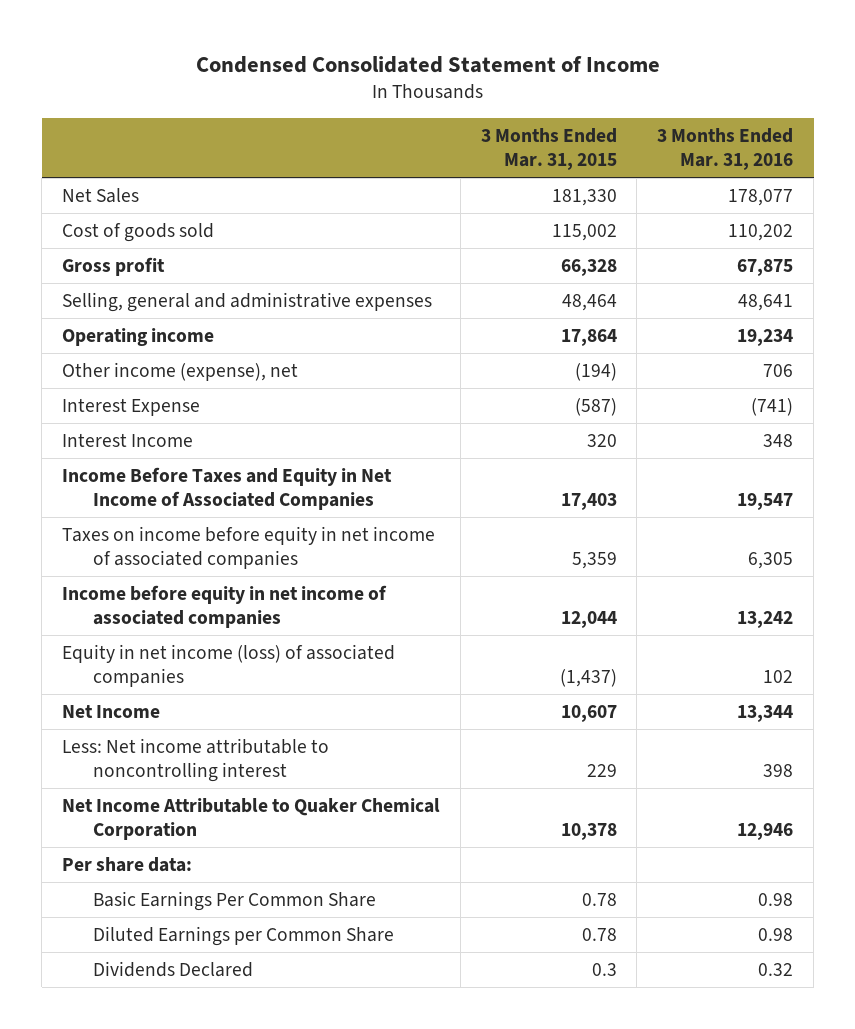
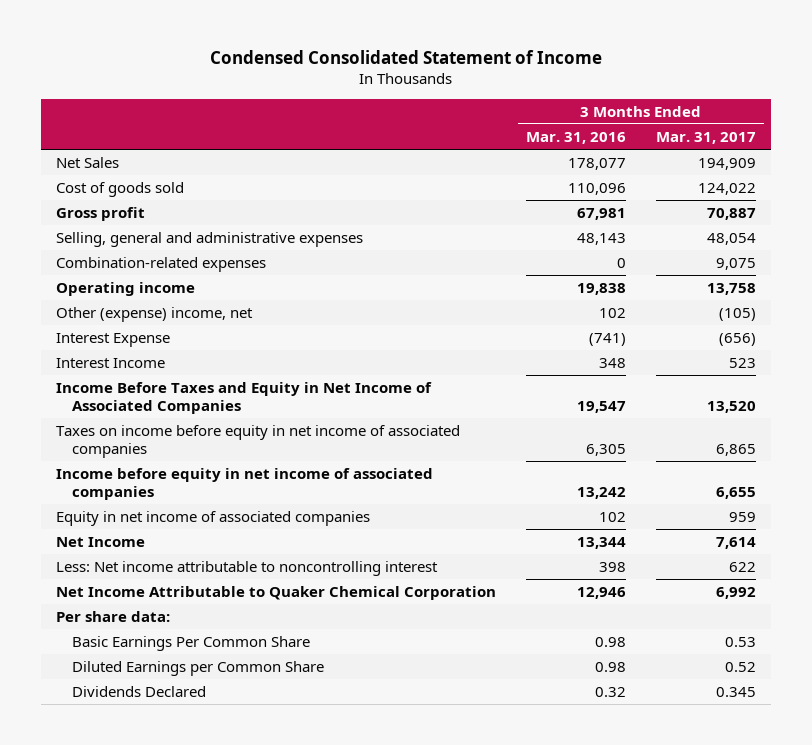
[480,127,617,171] 3 Months Ended Mar. 31, 2015 -> none
none -> [656,131,757,144] Mar. 31, 2017
[728,223,794,241] 110,202 -> [567,182,626,195] 110,096
[737,258,794,276] 67,875 -> [576,207,626,220] 67,981
[738,293,794,311] 48,641 -> [576,232,626,245] 48,143
none -> [55,256,266,272] Combination-related expenses
[737,328,794,346] 19,234 -> [576,282,626,295] 19,838
[61,361,298,381] Other income (expense), net -> [55,306,253,322] Other (expense) income, net
[763,363,794,377] 706 -> [598,307,626,318] 102
[61,643,395,688] Equity in net income (loss) of associated companies -> [55,510,370,526] Equity in net income of associated companies

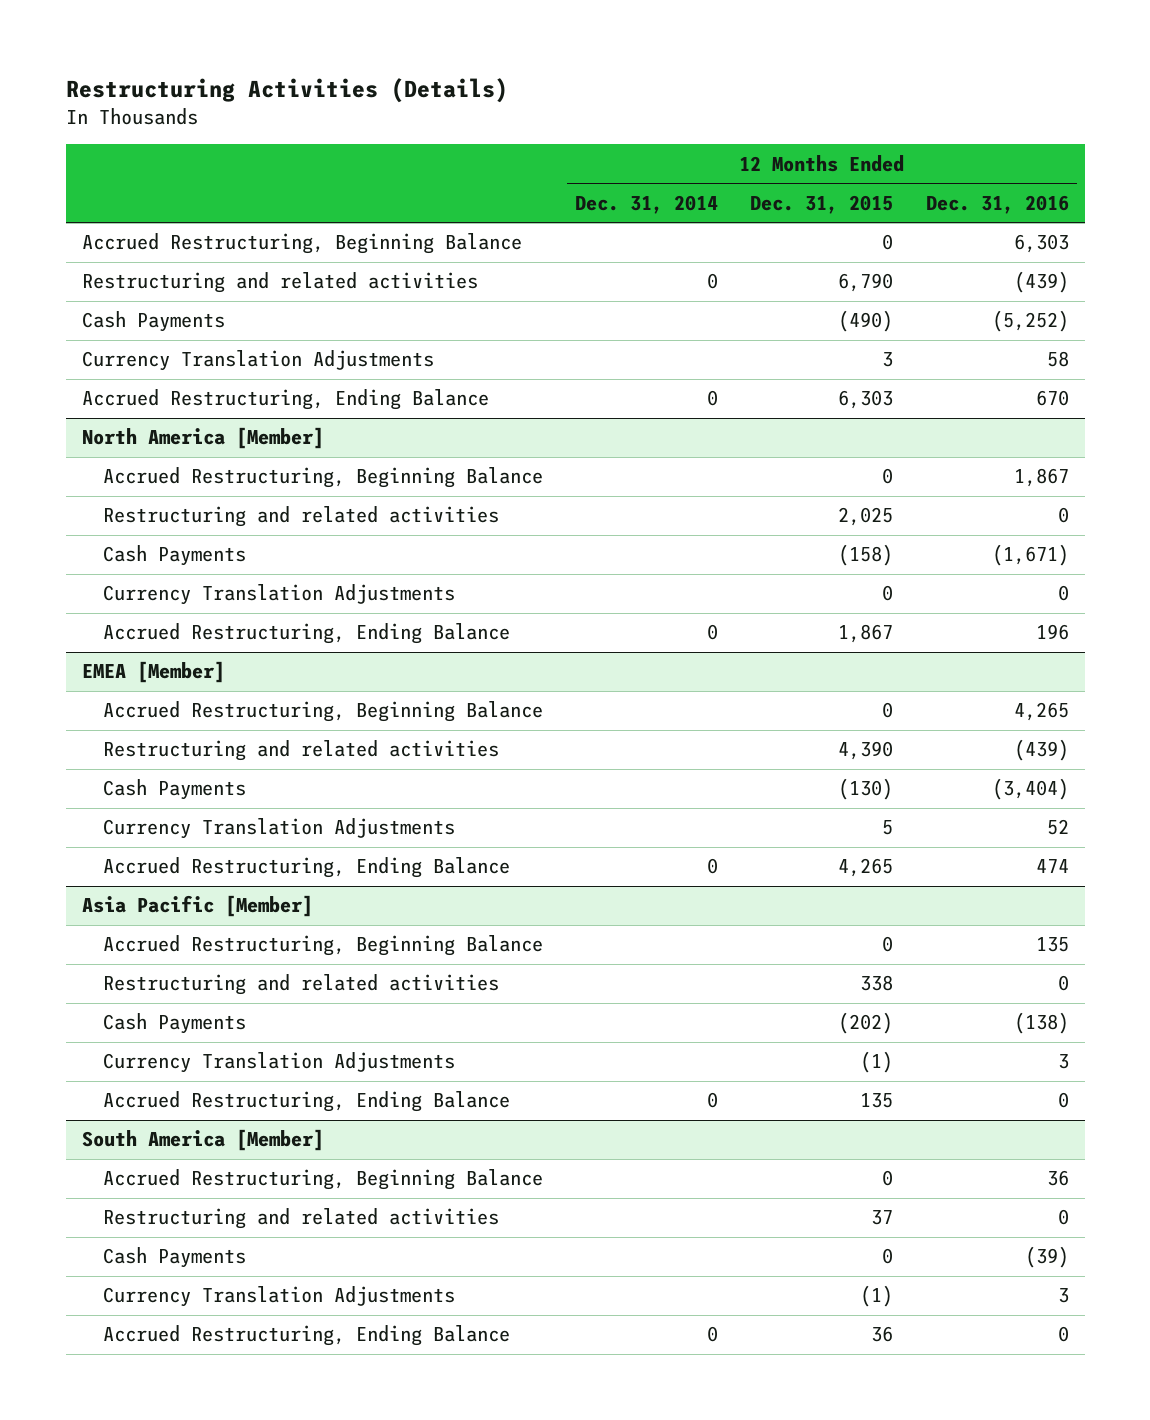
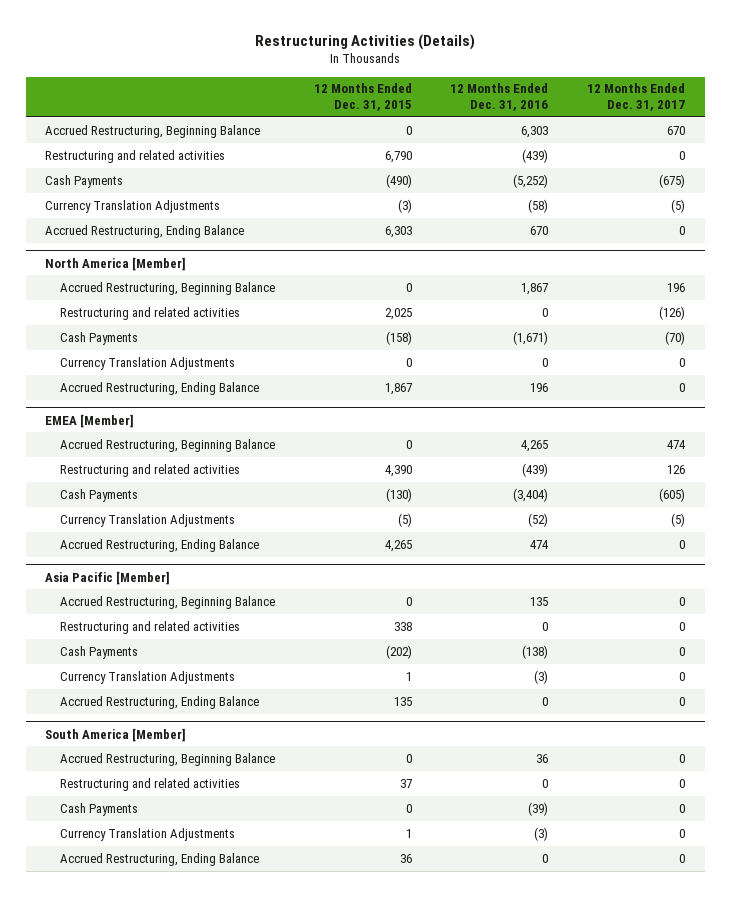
[575,194,719,214] Dec. 31, 2014 -> none
none -> [587,83,686,111] 12 Months Ended Dec. 31, 2017
[882,352,894,368] 3 -> [397,198,412,213] (3)
[1046,351,1069,368] 58 -> [528,198,549,213] (58)
[882,820,894,836] 5 -> [397,512,412,527] (5)
[1046,819,1069,836] 52 -> [528,512,549,527] (52)
[860,1051,894,1074] (1) -> [405,671,412,681] 1
[1057,1054,1069,1070] 3 -> [534,669,549,684] (3)
[860,1285,894,1308] (1) -> [405,828,412,838] 1
[1057,1288,1069,1304] 3 -> [534,826,549,841] (3)

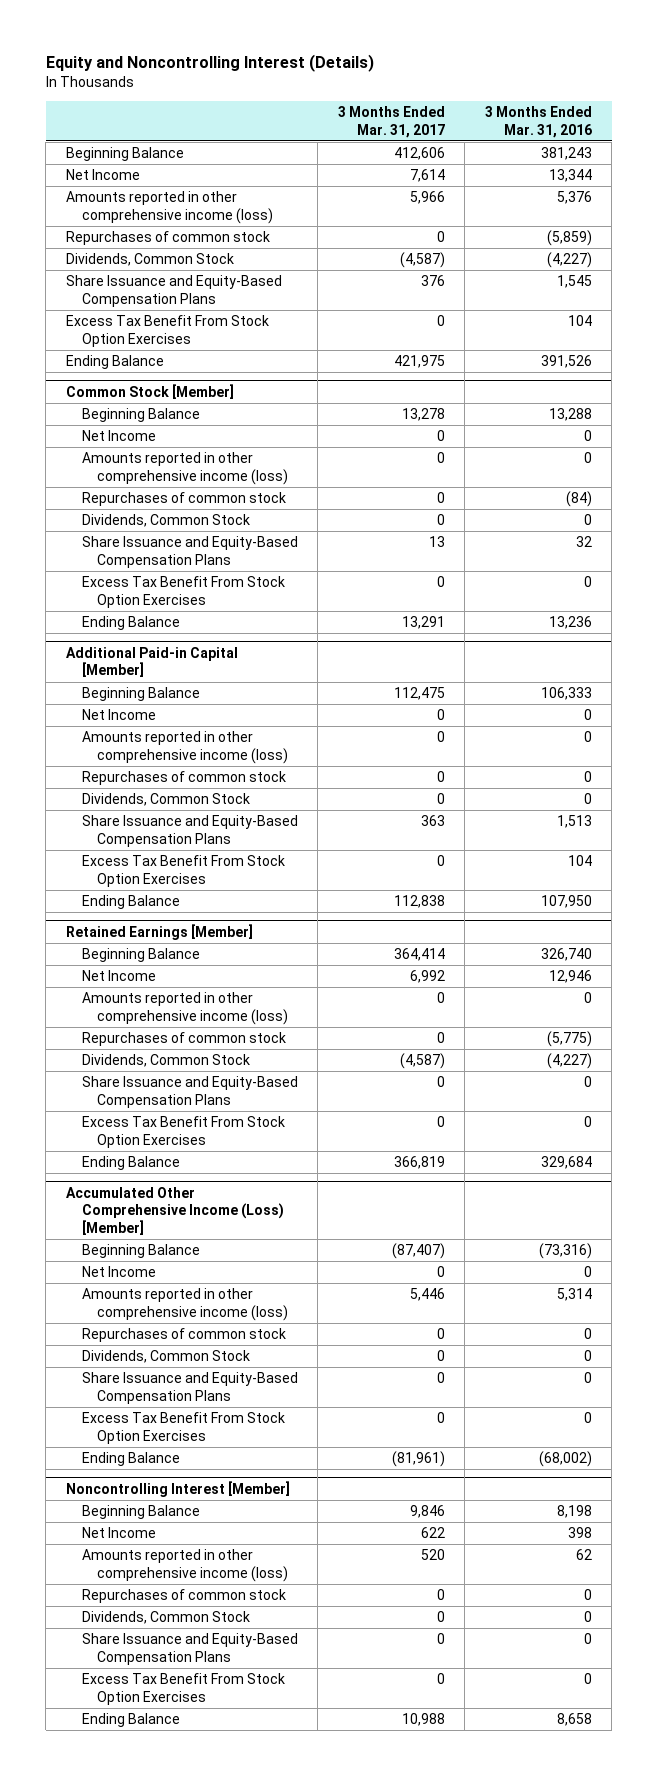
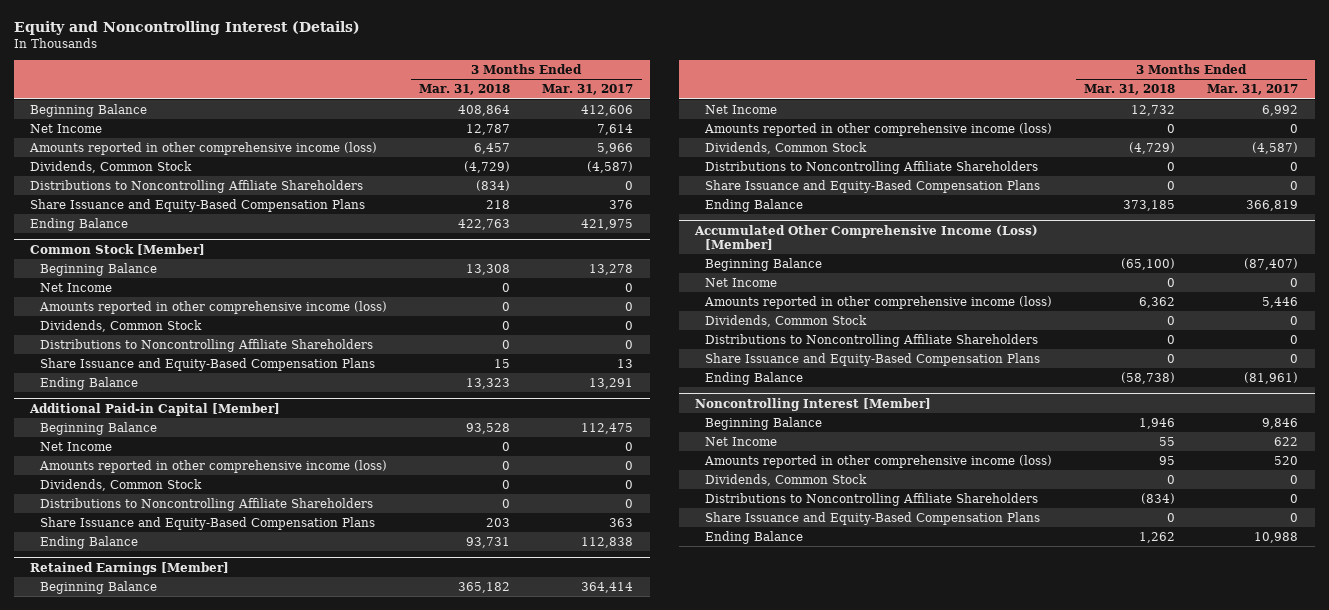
[484,106,592,138] 3 Months Ended Mar. 31, 2016 -> none
none -> [419,84,511,96] Mar. 31, 2018
[65,231,270,246] Repurchases of common stock -> none
none -> [30,179,364,193] Distributions to Noncontrolling Affiliate Shareholders
[65,315,269,347] Excess Tax Benefit From Stock Option Exercises -> none
[81,492,286,507] Repurchases of common stock -> none
none -> [39,338,373,352] Distributions to Noncontrolling Affiliate Shareholders
[81,576,285,608] Excess Tax Benefit From Stock Option Exercises -> none
[81,771,286,786] Repurchases of common stock -> none
none -> [39,497,373,511] Distributions to Noncontrolling Affiliate Shareholders
[81,855,285,887] Excess Tax Benefit From Stock Option Exercises -> none
[81,1032,286,1047] Repurchases of common stock -> none
none -> [704,160,1038,174] Distributions to Noncontrolling Affiliate Shareholders
[81,1116,285,1148] Excess Tax Benefit From Stock Option Exercises -> none
[81,1328,286,1343] Repurchases of common stock -> none
none -> [704,333,1038,347] Distributions to Noncontrolling Affiliate Shareholders
[81,1412,285,1444] Excess Tax Benefit From Stock Option Exercises -> none
[81,1589,286,1604] Repurchases of common stock -> none
none -> [704,492,1038,506] Distributions to Noncontrolling Affiliate Shareholders
[81,1673,285,1705] Excess Tax Benefit From Stock Option Exercises -> none

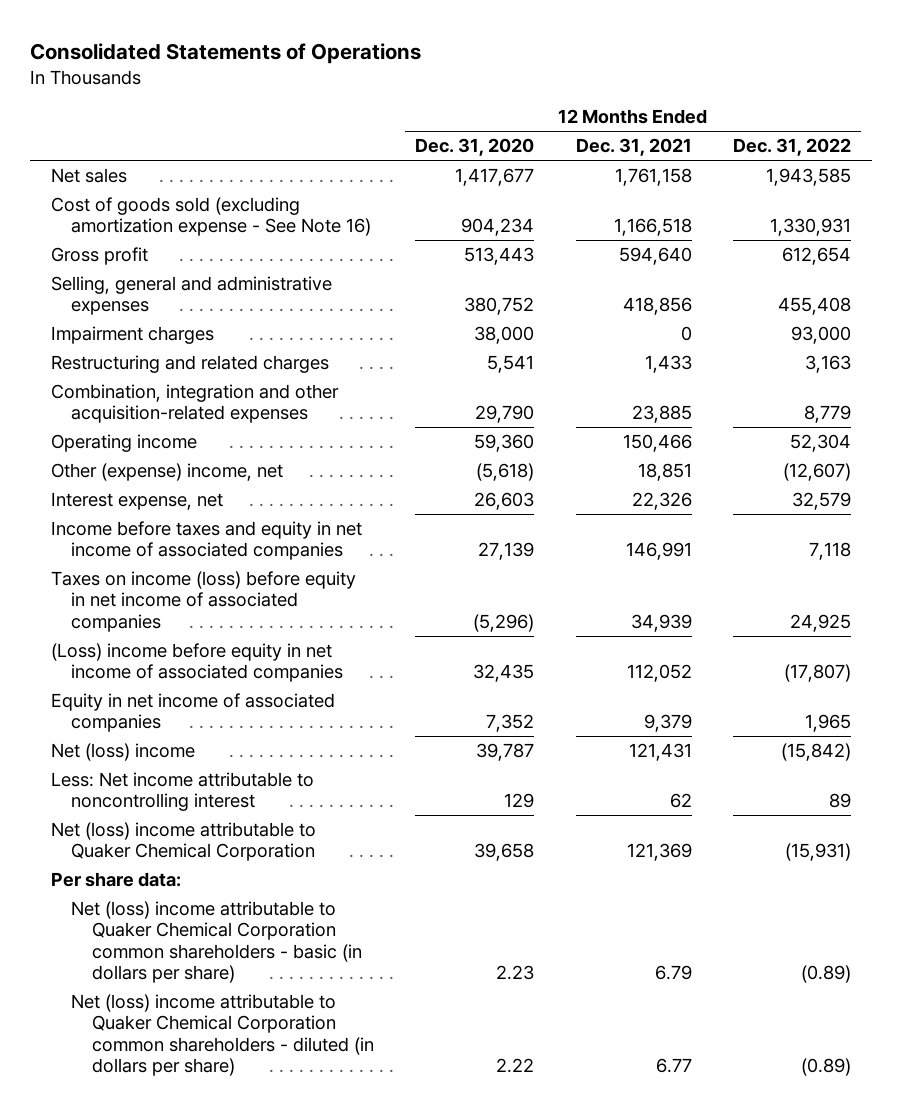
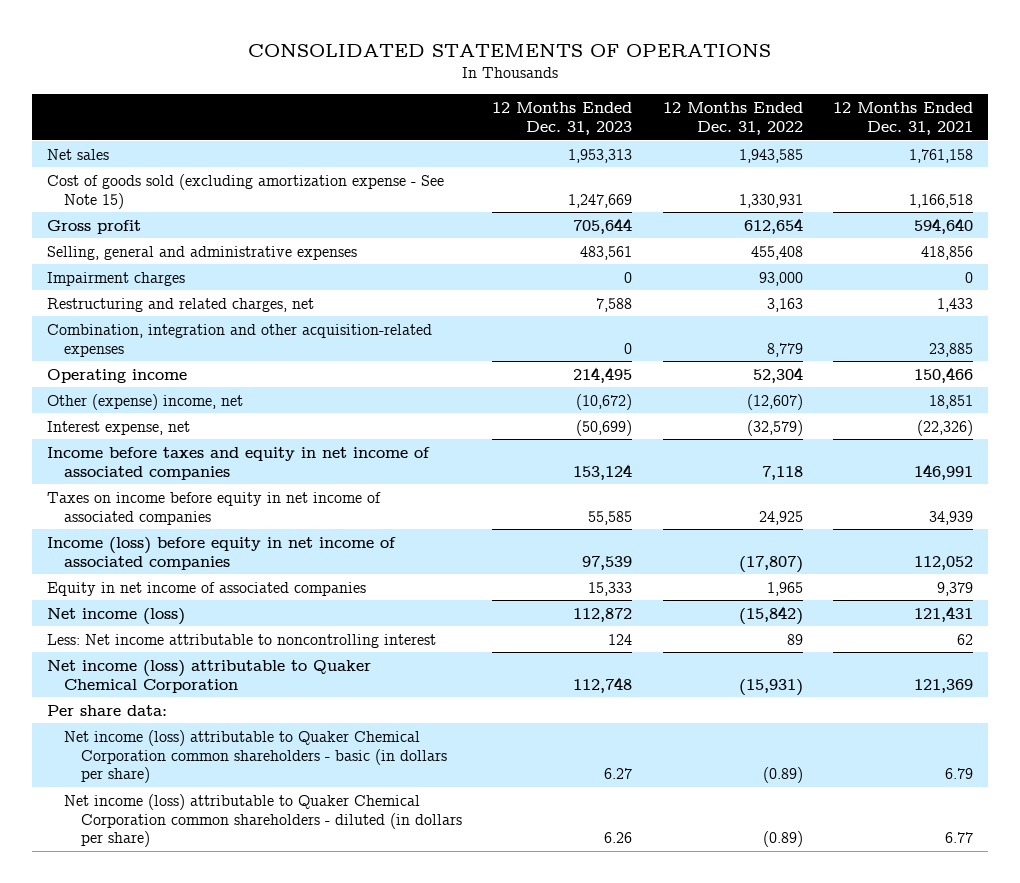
[30,42,422,64] Consolidated Statements of Operations -> [248,43,772,57] CONSOLIDATED STATEMENTS OF OPERATIONS
[415,138,535,157] Dec. 31, 2020 -> none
none -> [492,101,633,135] 12 Months Ended Dec. 31, 2023
[51,197,372,237] Cost of goods sold (excluding amortization expense - See Note 16) -> [47,173,445,209] Cost of goods sold (excluding amortization expense - See Note 15)
[51,355,330,374] Restructuring and related charges -> [47,297,315,312] Restructuring and related charges, net
[631,492,692,511] 22,326 -> [917,419,974,436] (22,326)
[792,492,852,511] 32,579 -> [746,419,803,436] (32,579)
[51,571,357,632] Taxes on income (loss) before equity in net income of associated companies -> [47,491,382,525] Taxes on income before equity in net income of associated companies
[51,643,344,683] (Loss) income before equity in net income of associated companies -> [47,536,397,570] Income (loss) before equity in net income of associated companies
[51,743,196,762] Net (loss) income -> [47,607,186,625] Net income (loss)
[51,822,317,862] Net (loss) income attributable to Quaker Chemical Corporation -> [47,659,372,693] Net income (loss) attributable to Quaker Chemical Corporation
[71,901,362,983] Net (loss) income attributable to Quaker Chemical Corporation common shareholders - basic (in dollars per share) -> [64,729,448,784] Net income (loss) attributable to Quaker Chemical Corporation common shareholders - basic (in dollars per share)
[71,994,374,1076] Net (loss) income attributable to Quaker Chemical Corporation common shareholders - diluted (in dollars per share) -> [64,793,463,848] Net income (loss) attributable to Quaker Chemical Corporation common shareholders - diluted (in dollars per share)

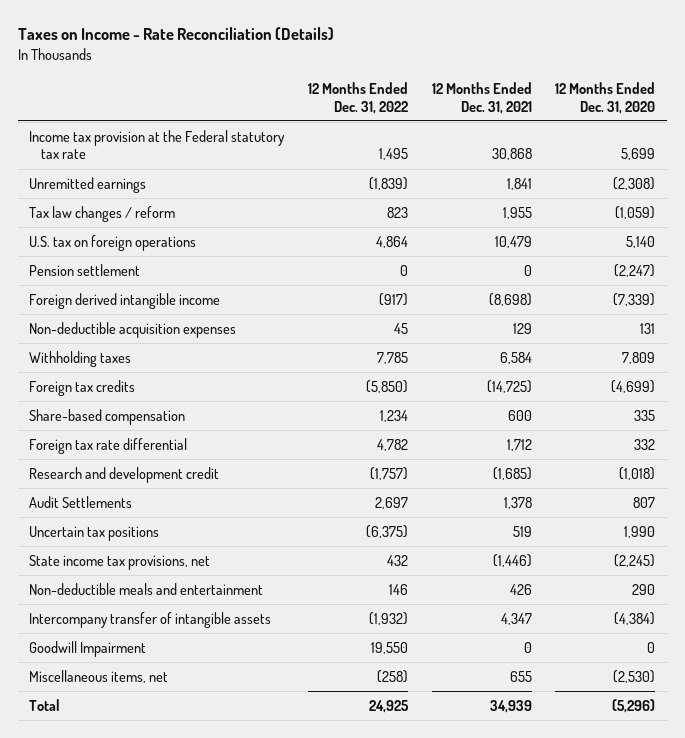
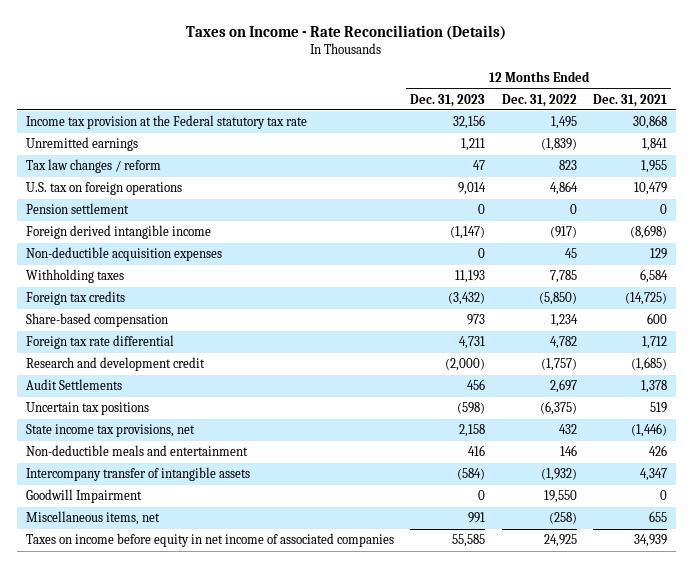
[555,81,656,114] 12 Months Ended Dec. 31, 2020 -> none
none -> [410,93,486,107] Dec. 31, 2023
[29,698,61,711] Total -> [25,533,394,548] Taxes on income before equity in net income of associated companies

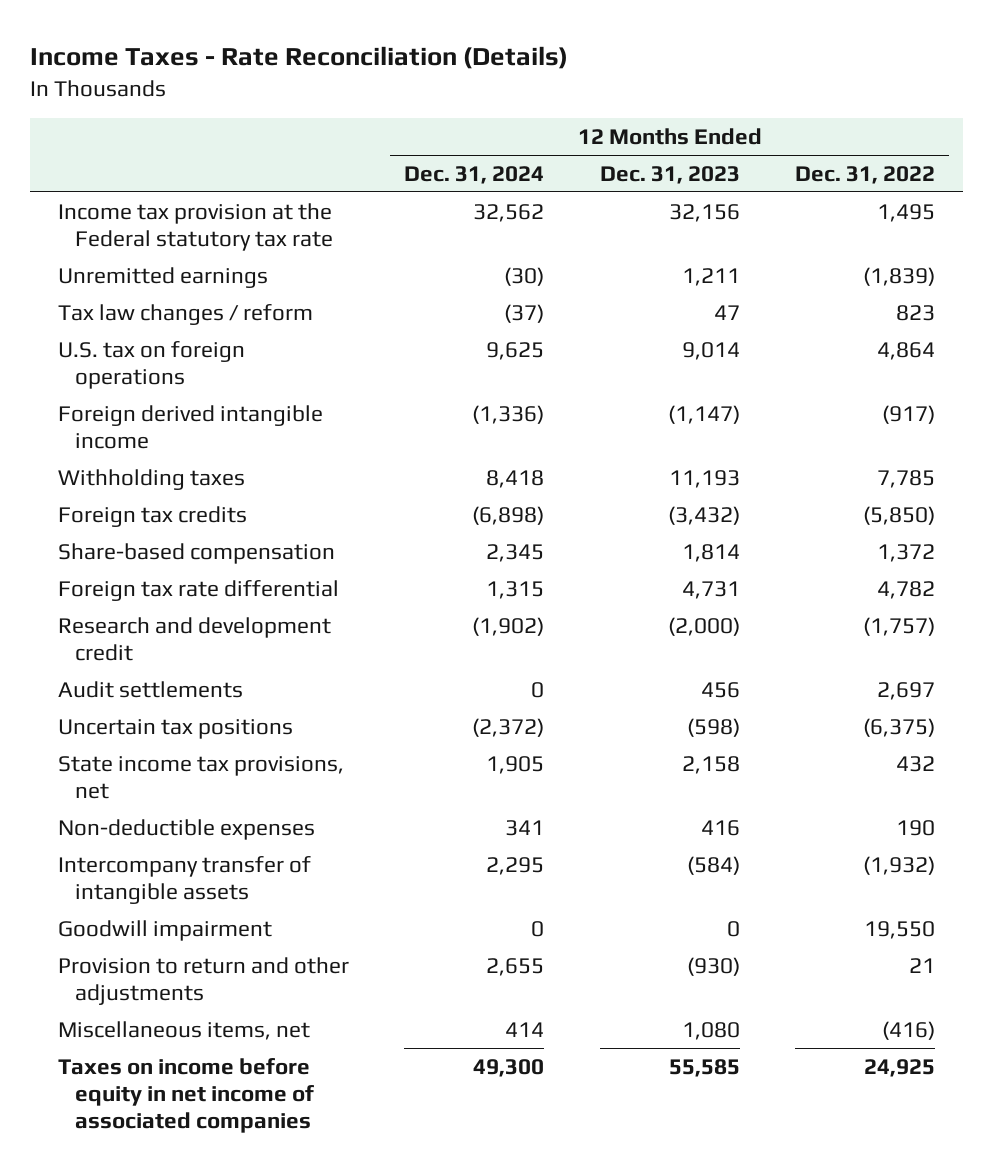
[186,25,507,41] Taxes on Income - Rate Reconciliation (Details) -> [30,46,569,70] Income Taxes - Rate Reconciliation (Details)
[593,93,668,107] Dec. 31, 2021 -> none
none -> [404,165,545,184] Dec. 31, 2024
[25,203,129,215] Pension settlement -> none
[25,247,222,262] Non-deductible acquisition expenses -> none
[467,314,486,326] 973 -> [681,543,740,562] 1,814
[550,314,578,328] 1,234 -> [877,543,936,562] 1,372
[25,379,122,391] Audit Settlements -> [57,680,243,698] Audit settlements
[25,445,248,457] Non-deductible meals and entertainment -> none
none -> [57,818,315,840] Non-deductible expenses
[25,489,142,504] Goodwill Impairment -> [57,919,272,941] Goodwill impairment
none -> [57,956,349,1005] Provision to return and other adjustments
[468,512,486,524] 991 -> [681,1021,740,1040] 1,080
[548,512,577,525] (258) -> [882,1020,936,1040] (416)

